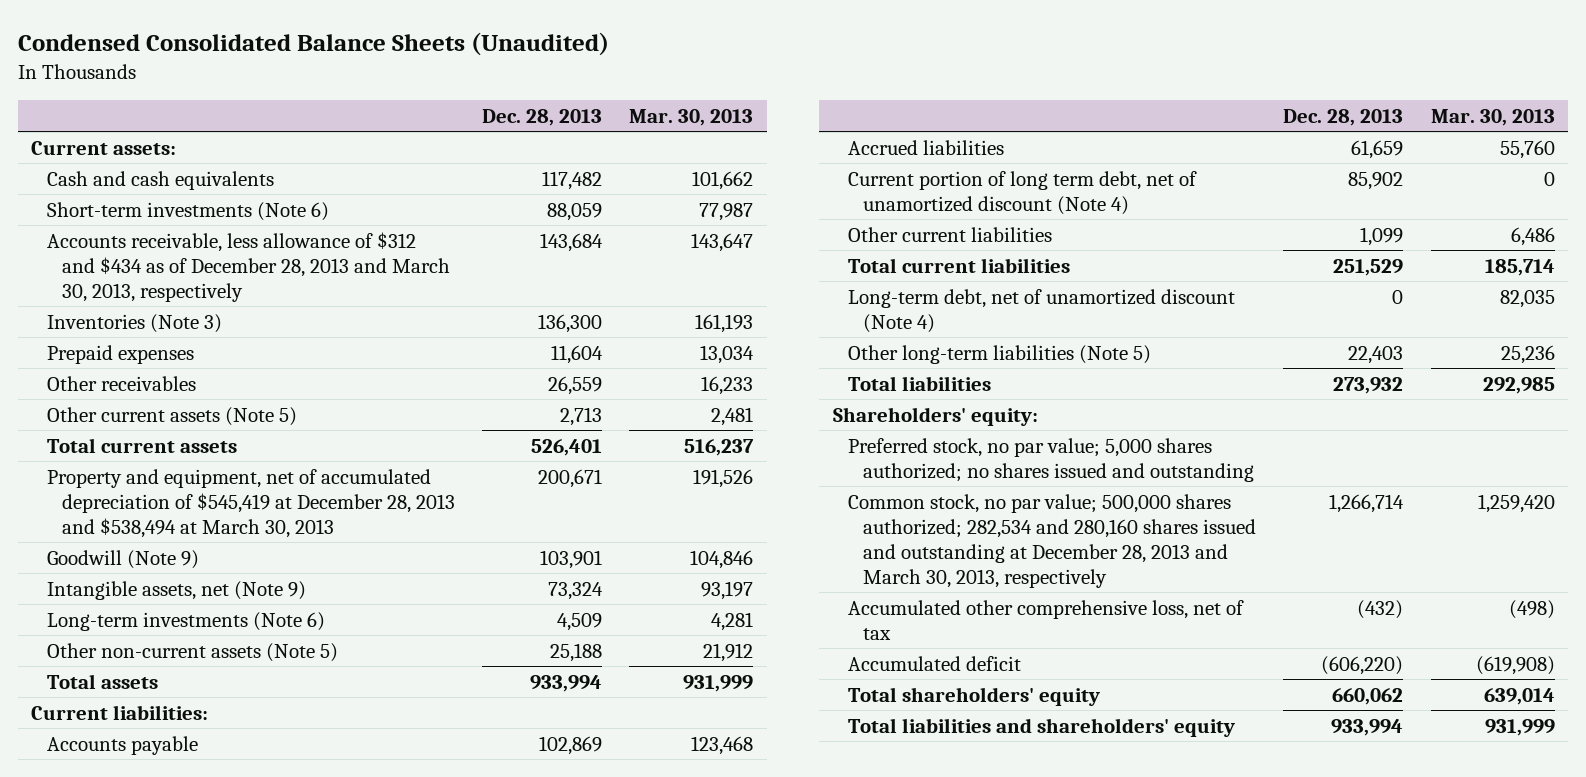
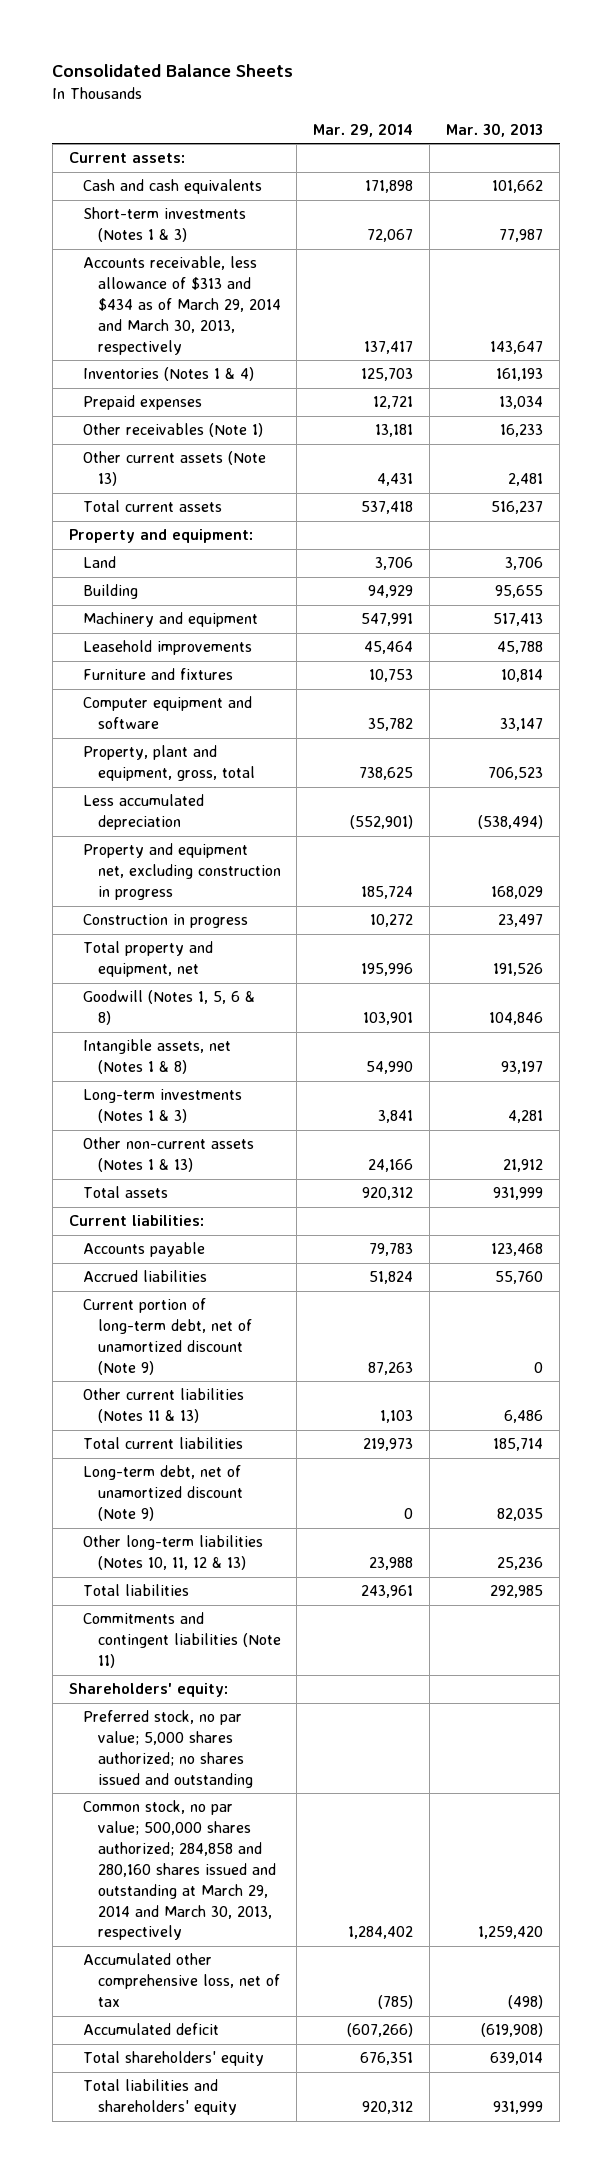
[17,31,609,56] Condensed Consolidated Balance Sheets (Unaudited) -> [52,64,294,78] Consolidated Balance Sheets
[481,109,602,127] Dec. 28, 2013 -> none
none -> [313,122,414,137] Mar. 29, 2014
[46,201,329,221] Short-term investments (Note 6) -> [83,207,247,243] Short-term investments (Notes 1 & 3)
[46,231,450,302] Accounts receivable, less allowance of $312 and $434 as of December 28, 2013 and March 30, 2013, respectively -> [83,256,281,355] Accounts receivable, less allowance of $313 and $434 as of March 29, 2014 and March 30, 2013, respectively
[46,313,222,333] Inventories (Note 3) -> [83,367,255,382] Inventories (Notes 1 & 4)
[46,375,196,391] Other receivables -> [83,423,264,438] Other receivables (Note 1)
[46,406,297,426] Other current assets (Note 5) -> [83,451,267,487] Other current assets (Note 13)
none -> [68,529,253,544] Property and equipment:
none -> [83,556,117,569] Land
none -> [83,584,139,600] Building
none -> [83,612,259,628] Machinery and equipment
none -> [83,640,253,656] Leasehold improvements
none -> [83,668,234,681] Furniture and fixtures
none -> [83,696,253,730] Computer equipment and software
none -> [83,745,255,782] Property, plant and equipment, gross, total
none -> [83,794,205,831] Less accumulated depreciation
none -> [83,843,281,901] Property and equipment net, excluding construction in progress
none -> [83,914,249,929] Construction in progress
[46,468,455,538] Property and equipment, net of accumulated depreciation of $545,419 at December 28, 2013 and $538,494 at March 30, 2013 -> [83,941,214,978] Total property and equipment, net
[46,549,199,569] Goodwill (Note 9) -> [83,990,256,1026] Goodwill (Notes 1, 5, 6 & 8)
[46,580,306,600] Intangible assets, net (Note 9) -> [83,1039,232,1075] Intangible assets, net (Notes 1 & 8)
[46,611,325,631] Long-term investments (Note 6) -> [83,1089,243,1124] Long-term investments (Notes 1 & 3)
[46,642,338,662] Other non-current assets (Note 5) -> [83,1137,255,1173] Other non-current assets (Notes 1 & 13)
[848,170,1198,215] Current portion of long term debt, net of unamortized discount (Note 4) -> [83,1298,252,1375] Current portion of long-term debt, net of unamortized discount (Note 9)
[848,226,1053,242] Other current liabilities -> [83,1388,245,1424] Other current liabilities (Notes 11 & 13)
[848,288,1236,333] Long-term debt, net of unamortized discount (Note 4) -> [83,1465,243,1522] Long-term debt, net of unamortized discount (Note 9)
[848,344,1152,364] Other long-term liabilities (Note 5) -> [83,1535,264,1571] Other long-term liabilities (Notes 10, 11, 12 & 13)
none -> [83,1612,281,1669] Commitments and contingent liabilities (Note 11)
[848,493,1257,588] Common stock, no par value; 500,000 shares authorized; 282,534 and 280,160 shares issued and outstanding at December 28, 2013 and March 30, 2013, respectively -> [83,1800,276,1941] Common stock, no par value; 500,000 shares authorized; 284,858 and 280,160 shares issued and outstanding at March 29, 2014 and March 30, 2013, respectively

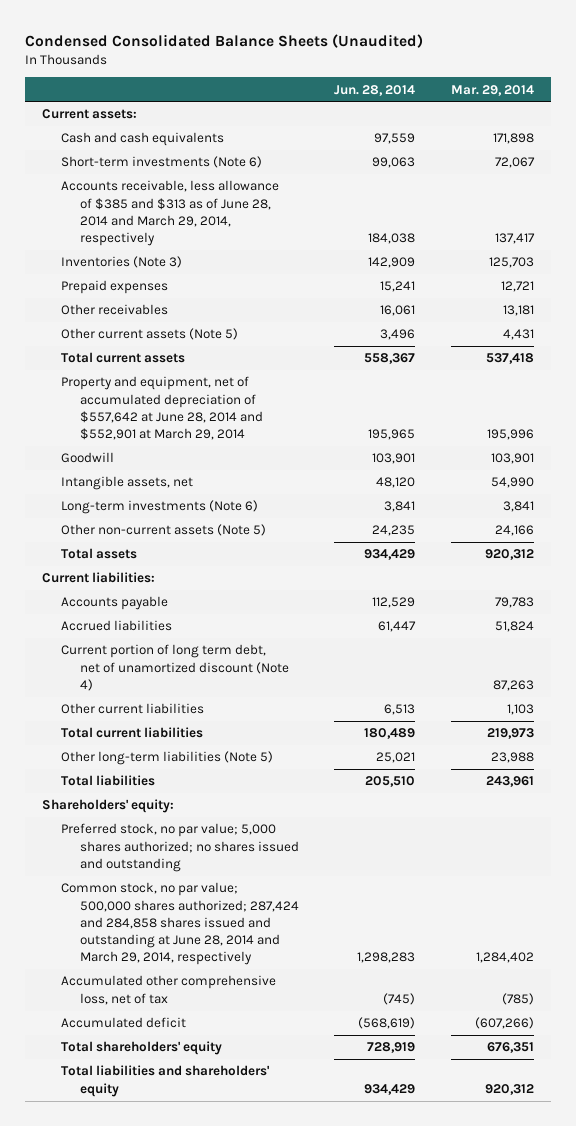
[52,64,294,78] Consolidated Balance Sheets -> [24,33,423,48] Condensed Consolidated Balance Sheets (Unaudited)
[446,122,544,137] Mar. 30, 2013 -> none
none -> [334,84,416,96] Jun. 28, 2014
[83,207,247,243] Short-term investments (Notes 1 & 3) -> [61,156,263,169] Short-term investments (Note 6)
[83,256,281,355] Accounts receivable, less allowance of $313 and $434 as of March 29, 2014 and March 30, 2013, respectively -> [61,180,280,247] Accounts receivable, less allowance of $385 and $313 as of June 28, 2014 and March 29, 2014, respectively
[83,367,255,382] Inventories (Notes 1 & 4) -> [61,256,183,269] Inventories (Note 3)
[83,423,264,438] Other receivables (Note 1) -> [61,304,169,316] Other receivables
[83,451,267,487] Other current assets (Note 13) -> [61,328,239,341] Other current assets (Note 5)
[68,529,253,544] Property and equipment: -> none
[83,556,117,569] Land -> none
[83,584,139,600] Building -> none
[83,612,259,628] Machinery and equipment -> none
[83,640,253,656] Leasehold improvements -> none
[83,668,234,681] Furniture and fixtures -> none
[83,696,253,730] Computer equipment and software -> none
[83,745,255,782] Property, plant and equipment, gross, total -> none
[83,794,205,831] Less accumulated depreciation -> none
[83,843,281,901] Property and equipment net, excluding construction in progress -> none
[83,914,249,929] Construction in progress -> none
[83,941,214,978] Total property and equipment, net -> [61,376,264,441] Property and equipment, net of accumulated depreciation of $557,642 at June 28, 2014 and $552,901 at March 29, 2014
[83,990,256,1026] Goodwill (Notes 1, 5, 6 & 8) -> [61,452,115,464] Goodwill
[83,1039,232,1075] Intangible assets, net (Notes 1 & 8) -> [61,476,194,491] Intangible assets, net
[83,1089,243,1124] Long-term investments (Notes 1 & 3) -> [61,500,259,515] Long-term investments (Note 6)
[83,1137,255,1173] Other non-current assets (Notes 1 & 13) -> [61,524,267,537] Other non-current assets (Note 5)
[83,1298,252,1375] Current portion of long-term debt, net of unamortized discount (Note 9) -> [61,644,290,691] Current portion of long term debt, net of unamortized discount (Note 4)
[83,1388,245,1424] Other current liabilities (Notes 11 & 13) -> [61,703,205,715] Other current liabilities
[83,1465,243,1522] Long-term debt, net of unamortized discount (Note 9) -> none
[83,1535,264,1571] Other long-term liabilities (Notes 10, 11, 12 & 13) -> [61,751,274,766] Other long-term liabilities (Note 5)
[83,1612,281,1669] Commitments and contingent liabilities (Note 11) -> none
[83,1800,276,1941] Common stock, no par value; 500,000 shares authorized; 284,858 and 280,160 shares issued and outstanding at March 29, 2014 and March 30, 2013, respectively -> [61,882,300,966] Common stock, no par value; 500,000 shares authorized; 287,424 and 284,858 shares issued and outstanding at June 28, 2014 and March 29, 2014, respectively

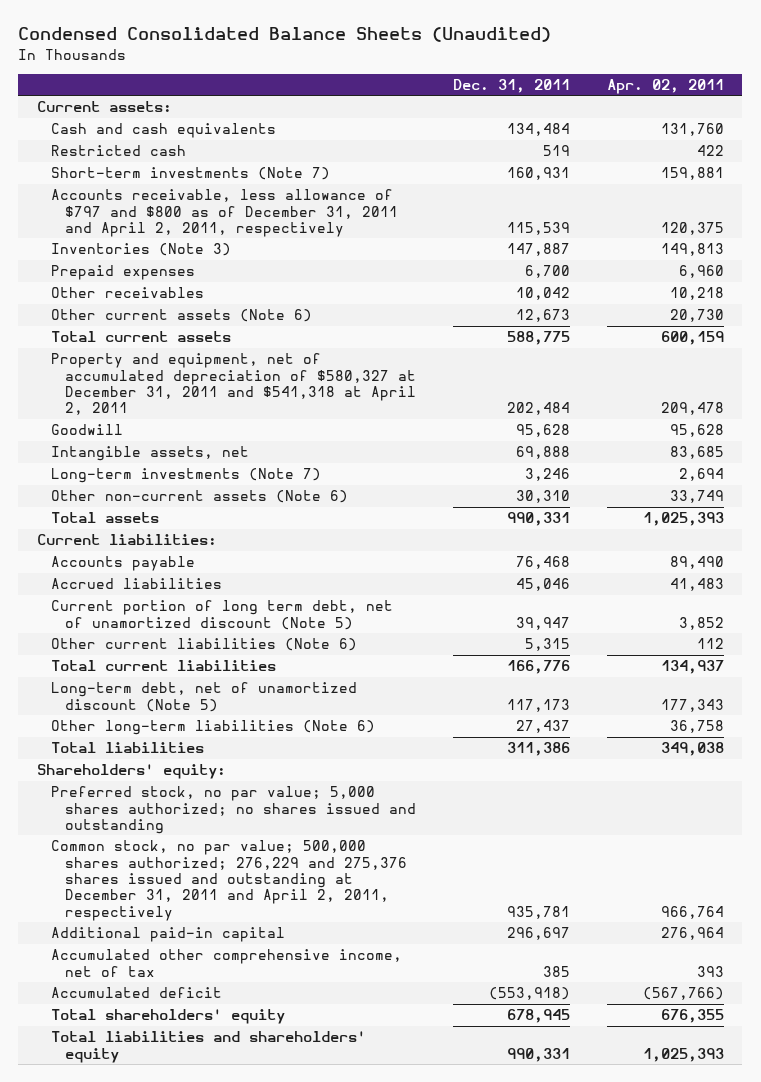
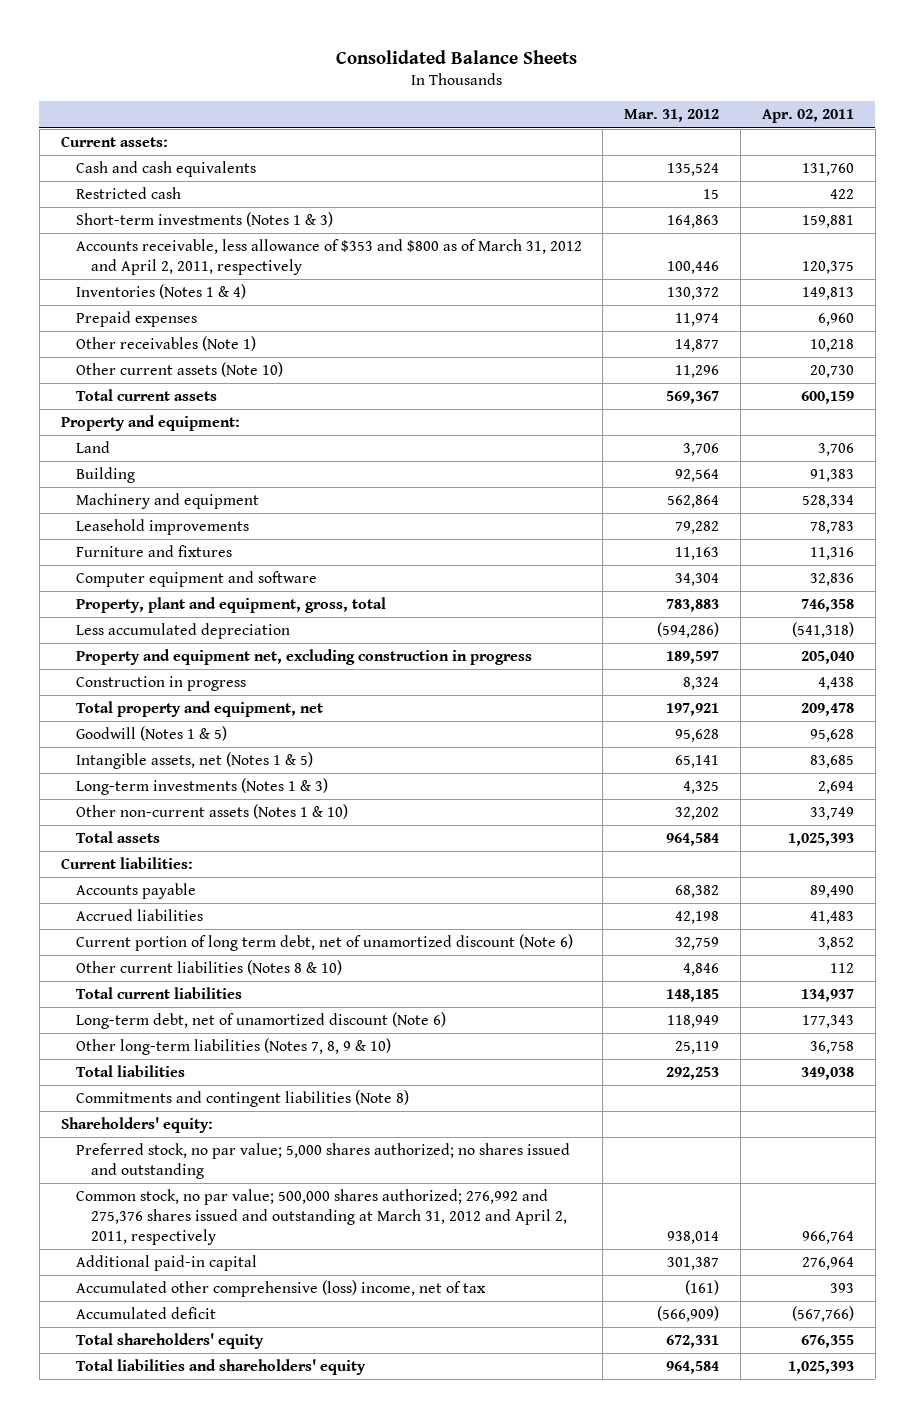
[18,27,552,43] Condensed Consolidated Balance Sheets (Unaudited) -> [336,49,578,64] Consolidated Balance Sheets
[453,78,571,93] Dec. 31, 2011 -> none
none -> [624,109,720,123] Mar. 31, 2012
[51,167,331,181] Short-term investments (Note 7) -> [75,212,333,228] Short-term investments (Notes 1 & 3)
[51,189,399,237] Accounts receivable, less allowance of $797 and $800 as of December 31, 2011 and April 2, 2011, respectively -> [75,239,582,276] Accounts receivable, less allowance of $353 and $800 as of March 31, 2012 and April 2, 2011, respectively
[51,243,232,257] Inventories (Note 3) -> [75,284,246,300] Inventories (Notes 1 & 4)
[51,287,205,299] Other receivables -> [75,336,256,352] Other receivables (Note 1)
[51,309,313,323] Other current assets (Note 6) -> [75,362,283,378] Other current assets (Note 10)
none -> [60,415,240,432] Property and equipment:
none -> [75,441,110,454] Land
none -> [75,467,135,484] Building
none -> [75,493,259,510] Machinery and equipment
none -> [75,519,249,536] Leasehold improvements
none -> [75,545,232,558] Furniture and fixtures
none -> [75,571,317,588] Computer equipment and software
none -> [75,597,386,614] Property, plant and equipment, gross, total
none -> [75,623,290,640] Less accumulated depreciation
none -> [75,649,532,666] Property and equipment net, excluding construction in progress
none -> [75,676,246,692] Construction in progress
[51,353,417,416] Property and equipment, net of accumulated depreciation of $580,327 at December 31, 2011 and $541,318 at April 2, 2011 -> [75,701,323,718] Total property and equipment, net
[51,424,124,436] Goodwill -> [75,726,227,742] Goodwill (Notes 1 & 5)
[51,446,250,462] Intangible assets, net -> [75,752,313,770] Intangible assets, net (Notes 1 & 5)
[51,468,322,484] Long-term investments (Note 7) -> [75,778,328,796] Long-term investments (Notes 1 & 3)
[51,490,349,504] Other non-current assets (Note 6) -> [75,804,348,820] Other non-current assets (Notes 1 & 10)
[51,600,394,630] Current portion of long term debt, net of unamortized discount (Note 5) -> [75,934,573,952] Current portion of long term debt, net of unamortized discount (Note 6)
[51,638,358,652] Other current liabilities (Note 6) -> [75,960,342,976] Other current liabilities (Notes 8 & 10)
[51,682,358,712] Long-term debt, net of unamortized discount (Note 5) -> [75,1012,446,1030] Long-term debt, net of unamortized discount (Note 6)
[51,720,376,736] Other long-term liabilities (Note 6) -> [75,1038,391,1056] Other long-term liabilities (Notes 7, 8, 9 & 10)
none -> [75,1090,409,1108] Commitments and contingent liabilities (Note 8)
[51,840,408,921] Common stock, no par value; 500,000 shares authorized; 276,229 and 275,376 shares issued and outstanding at December 31, 2011 and April 2, 2011, respectively -> [75,1189,567,1246] Common stock, no par value; 500,000 shares authorized; 276,992 and 275,376 shares issued and outstanding at March 31, 2012 and April 2, 2011, respectively
[51,949,403,977] Accumulated other comprehensive income, net of tax -> [75,1280,486,1298] Accumulated other comprehensive (loss) income, net of tax

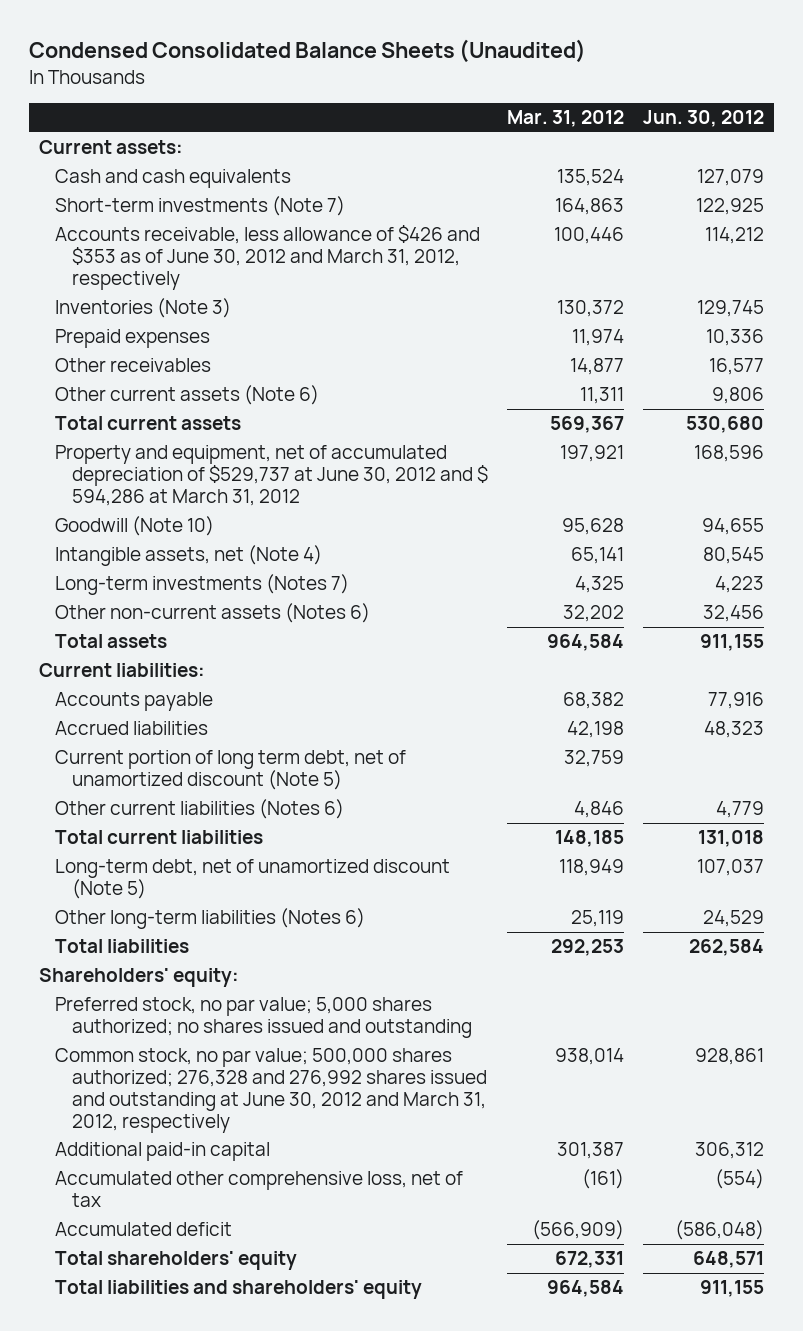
[336,49,578,64] Consolidated Balance Sheets -> [29,39,587,64] Condensed Consolidated Balance Sheets (Unaudited)
[762,109,855,124] Apr. 02, 2011 -> none
none -> [643,110,765,128] Jun. 30, 2012
[75,187,181,200] Restricted cash -> none
[75,212,333,228] Short-term investments (Notes 1 & 3) -> [55,196,346,217] Short-term investments (Note 7)
[75,239,582,276] Accounts receivable, less allowance of $353 and $800 as of March 31, 2012 and April 2, 2011, respectively -> [55,225,481,291] Accounts receivable, less allowance of $426 and $353 as of June 30, 2012 and March 31, 2012, respectively
[75,284,246,300] Inventories (Notes 1 & 4) -> [55,298,232,319] Inventories (Note 3)
[75,336,256,352] Other receivables (Note 1) -> [55,358,212,373] Other receivables
[75,362,283,378] Other current assets (Note 10) -> [55,385,320,406] Other current assets (Note 6)
[675,365,720,379] 11,296 -> [580,387,625,405] 11,311
[60,415,240,432] Property and equipment: -> none
[75,441,110,454] Land -> none
[75,467,135,484] Building -> none
[75,493,259,510] Machinery and equipment -> none
[75,519,249,536] Leasehold improvements -> none
[75,545,232,558] Furniture and fixtures -> none
[75,571,317,588] Computer equipment and software -> none
[75,597,386,614] Property, plant and equipment, gross, total -> none
[75,623,290,640] Less accumulated depreciation -> none
[75,649,532,666] Property and equipment net, excluding construction in progress -> none
[75,676,246,692] Construction in progress -> none
[75,701,323,718] Total property and equipment, net -> [55,445,489,507] Property and equipment, net of accumulated depreciation of $529,737 at June 30, 2012 and $ 594,286 at March 31, 2012
[75,726,227,742] Goodwill (Notes 1 & 5) -> [55,516,215,537] Goodwill (Note 10)
[75,752,313,770] Intangible assets, net (Notes 1 & 5) -> [55,545,323,567] Intangible assets, net (Note 4)
[75,778,328,796] Long-term investments (Notes 1 & 3) -> [55,574,350,596] Long-term investments (Notes 7)
[75,804,348,820] Other non-current assets (Notes 1 & 10) -> [55,603,371,624] Other non-current assets (Notes 6)
[75,934,573,952] Current portion of long term debt, net of unamortized discount (Note 6) -> [55,750,407,791] Current portion of long term debt, net of unamortized discount (Note 5)
[75,960,342,976] Other current liabilities (Notes 8 & 10) -> [55,799,345,820] Other current liabilities (Notes 6)
[75,1012,446,1030] Long-term debt, net of unamortized discount (Note 6) -> [55,859,451,900] Long-term debt, net of unamortized discount (Note 5)
[75,1038,391,1056] Other long-term liabilities (Notes 7, 8, 9 & 10) -> [55,908,366,930] Other long-term liabilities (Notes 6)
[75,1090,409,1108] Commitments and contingent liabilities (Note 8) -> none
[75,1189,567,1246] Common stock, no par value; 500,000 shares authorized; 276,992 and 275,376 shares issued and outstanding at March 31, 2012 and April 2, 2011, respectively -> [55,1048,488,1133] Common stock, no par value; 500,000 shares authorized; 276,328 and 276,992 shares issued and outstanding at June 30, 2012 and March 31, 2012, respectively
[75,1280,486,1298] Accumulated other comprehensive (loss) income, net of tax -> [55,1171,464,1208] Accumulated other comprehensive loss, net of tax

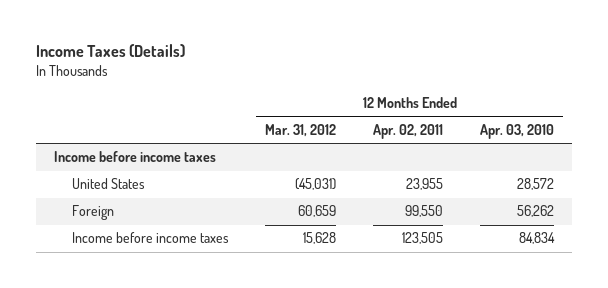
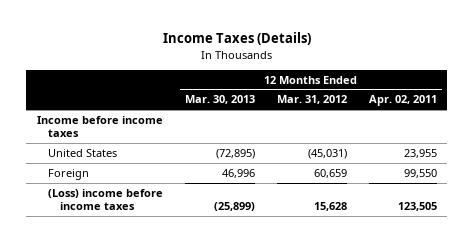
[479,124,554,140] Apr. 03, 2010 -> none
none -> [185,95,256,105] Mar. 30, 2013
[72,232,230,244] Income before income taxes -> [48,188,164,210] (Loss) income before income taxes

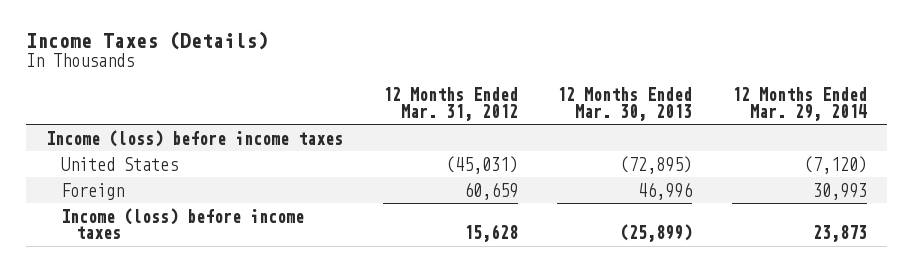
[368,95,437,107] Apr. 02, 2011 -> none
none -> [731,87,867,121] 12 Months Ended Mar. 29, 2014
[37,115,164,137] Income before income taxes -> [45,129,343,147] Income (loss) before income taxes
[48,188,164,210] (Loss) income before income taxes -> [60,207,304,240] Income (loss) before income taxes

